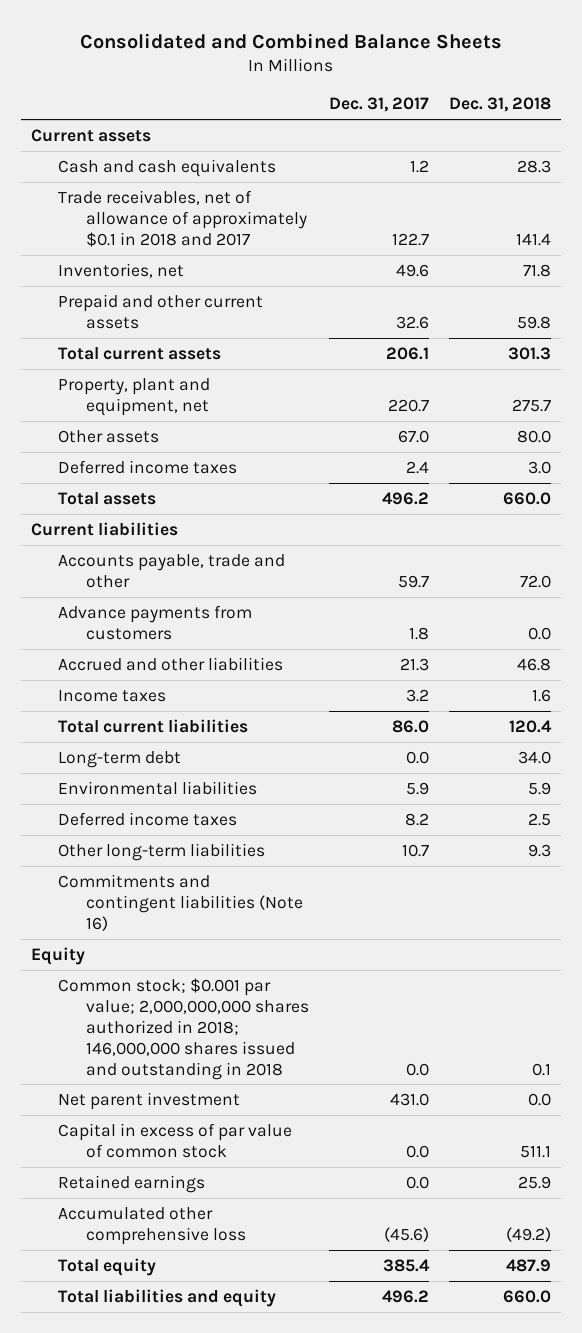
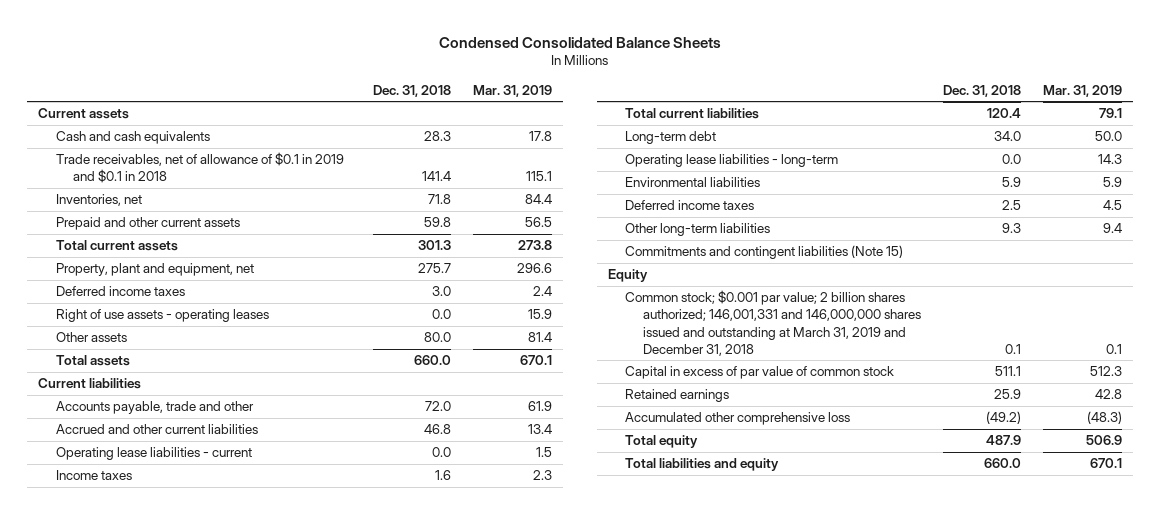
[79,32,502,49] Consolidated and Combined Balance Sheets -> [438,36,721,48] Condensed Consolidated Balance Sheets
[328,97,429,113] Dec. 31, 2017 -> none
none -> [473,84,553,97] Mar. 31, 2019
[58,189,307,247] Trade receivables, net of allowance of approximately $0.1 in 2018 and 2017 -> [55,152,344,184] Trade receivables, net of allowance of $0.1 in 2019 and $0.1 in 2018
none -> [55,309,269,323] Right of use assets - operating leases
[58,429,160,443] Other assets -> [55,332,127,343] Other assets
[58,604,253,640] Advance payments from customers -> none
[58,656,284,671] Accrued and other liabilities -> [55,424,258,435] Accrued and other current liabilities
none -> [55,447,252,461] Operating lease liabilities - current
none -> [625,154,839,168] Operating lease liabilities - long-term
[58,873,303,931] Commitments and contingent liabilities (Note 16) -> [625,245,904,260] Commitments and contingent liabilities (Note 15)
[58,1091,241,1110] Net parent investment -> none
[58,977,309,1080] Common stock; $0.001 par value; 2,000,000,000 shares authorized in 2018; 146,000,000 shares issued and outstanding in 2018 -> [625,290,921,356] Common stock; $0.001 par value; 2 billion shares authorized; 146,001,331 and 146,000,000 shares issued and outstanding at March 31, 2019 and December 31, 2018

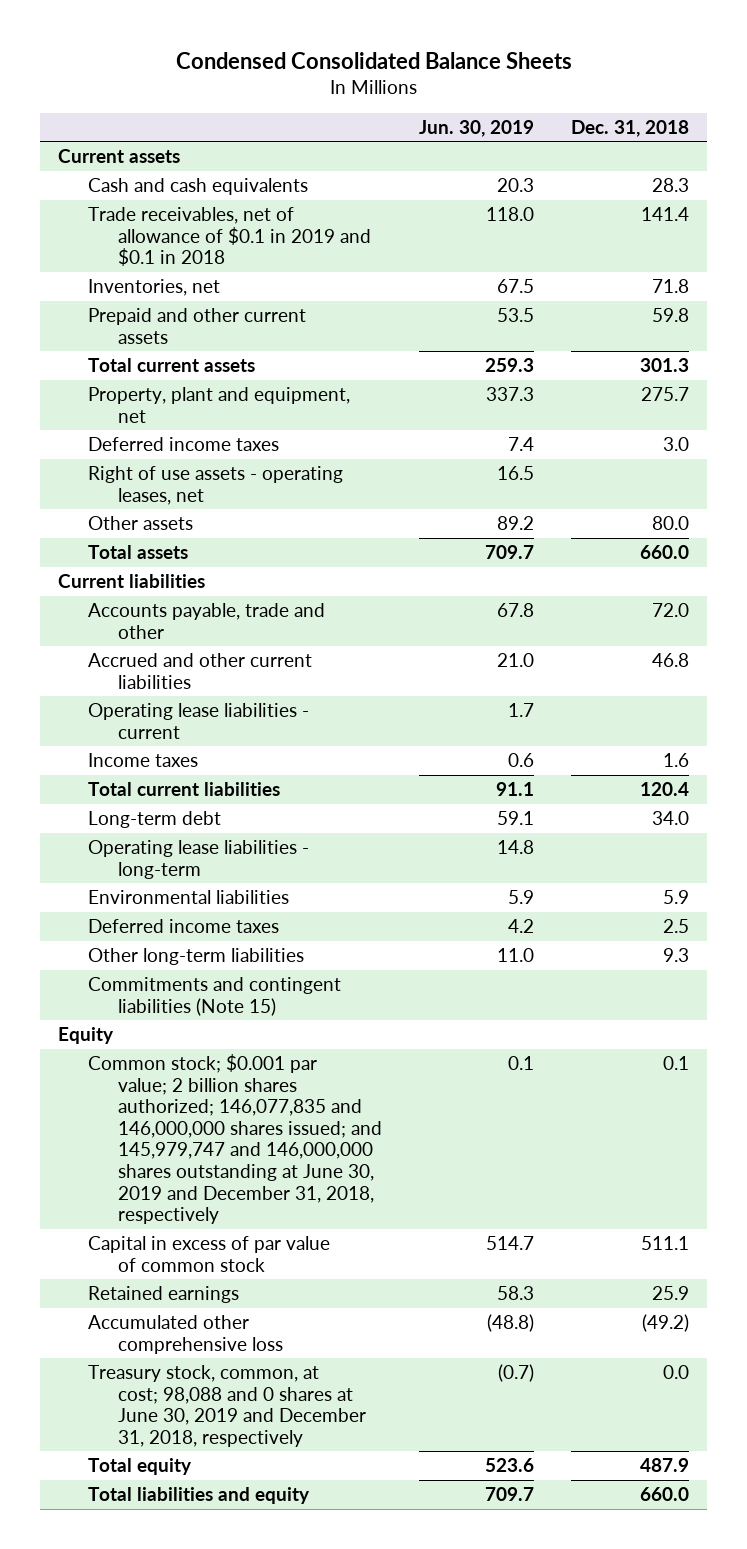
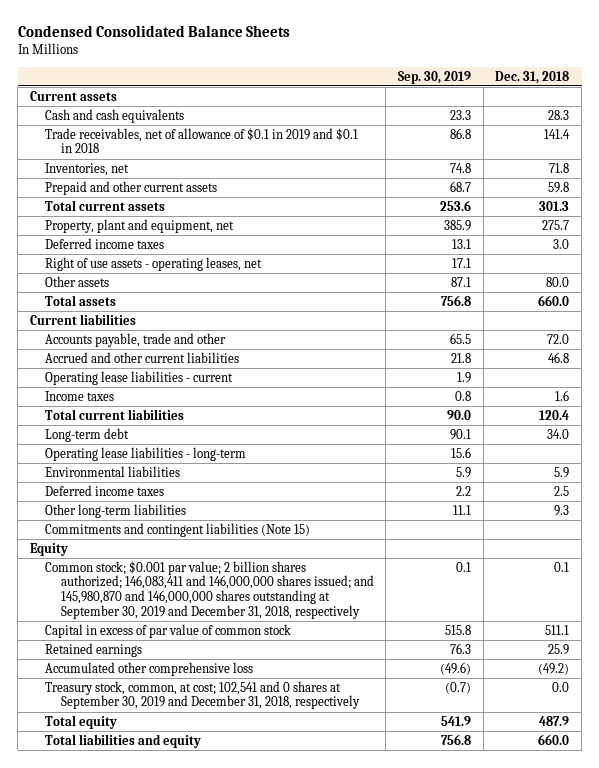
[418,119,534,137] Jun. 30, 2019 -> none
none -> [398,70,472,84] Sep. 30, 2019
[88,1054,382,1225] Common stock; $0.001 par value; 2 billion shares authorized; 146,077,835 and 146,000,000 shares issued; and 145,979,747 and 146,000,000 shares outstanding at June 30, 2019 and December 31, 2018, respectively -> [45,560,374,619] Common stock; $0.001 par value; 2 billion shares authorized; 146,083,411 and 146,000,000 shares issued; and 145,980,870 and 146,000,000 shares outstanding at September 30, 2019 and December 31, 2018, respectively
[88,1365,366,1447] Treasury stock, common, at cost; 98,088 and 0 shares at June 30, 2019 and December 31, 2018, respectively -> [45,680,360,710] Treasury stock, common, at cost; 102,541 and 0 shares at September 30, 2019 and December 31, 2018, respectively

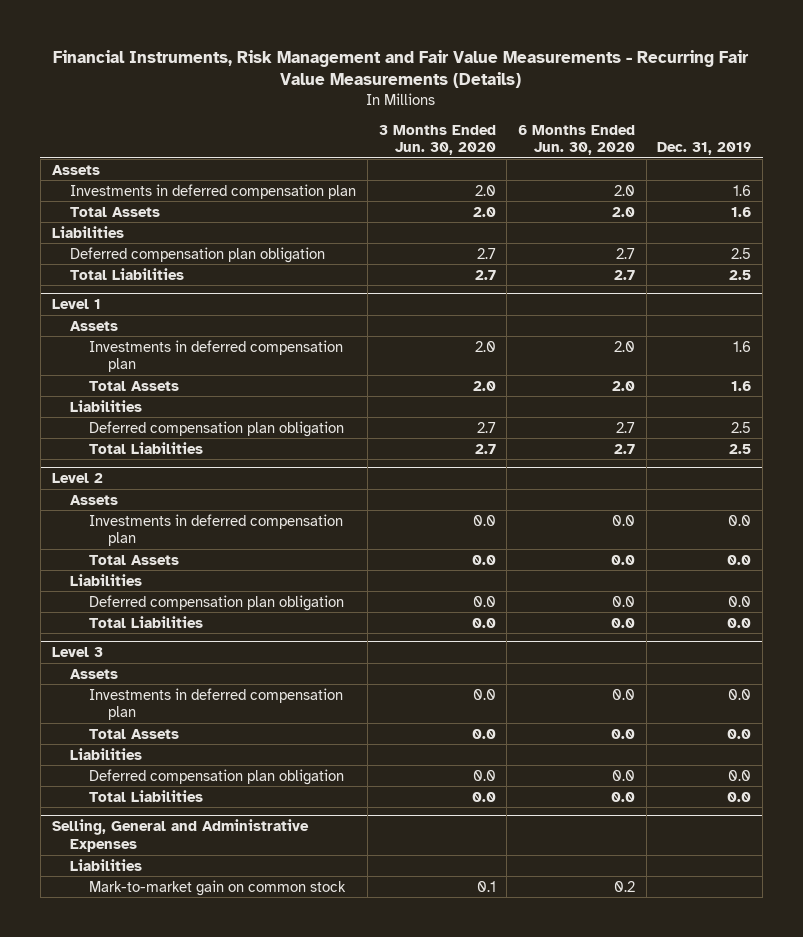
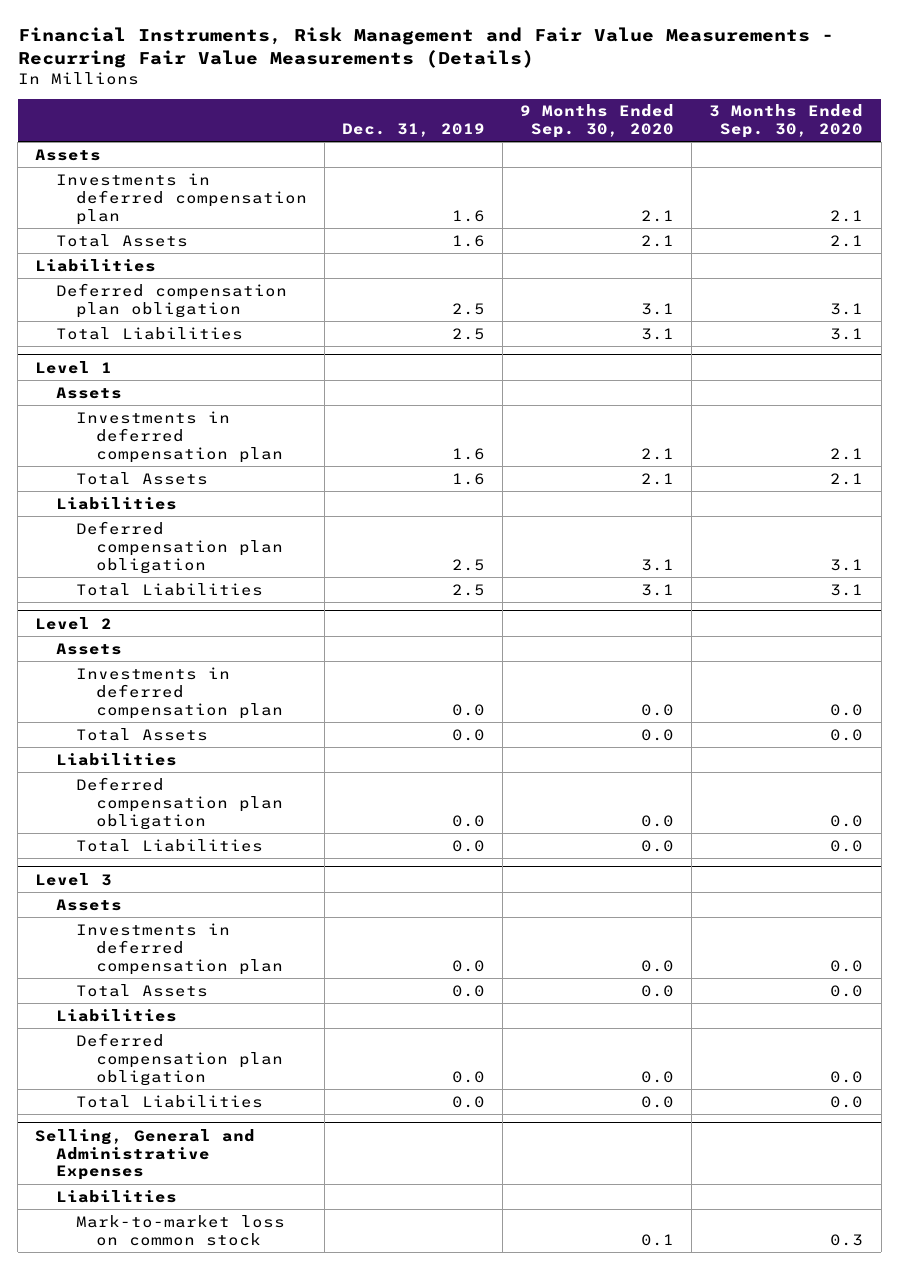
[378,124,496,156] 3 Months Ended Jun. 30, 2020 -> none
[517,124,635,156] 6 Months Ended Jun. 30, 2020 -> none
none -> [520,104,675,139] 9 Months Ended Sep. 30, 2020
none -> [709,104,864,139] 3 Months Ended Sep. 30, 2020
[88,879,346,896] Mark-to-market gain on common stock -> [75,1214,285,1246] Mark-to-market loss on common stock

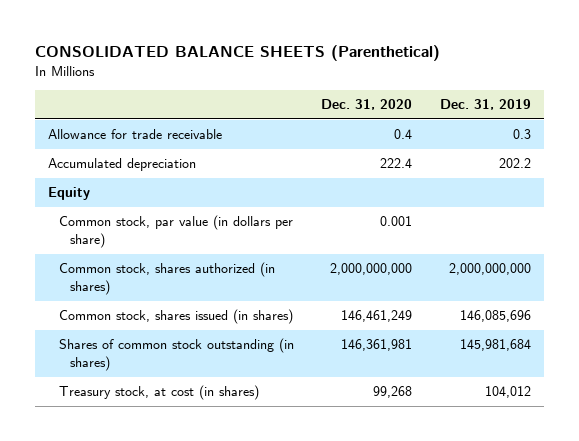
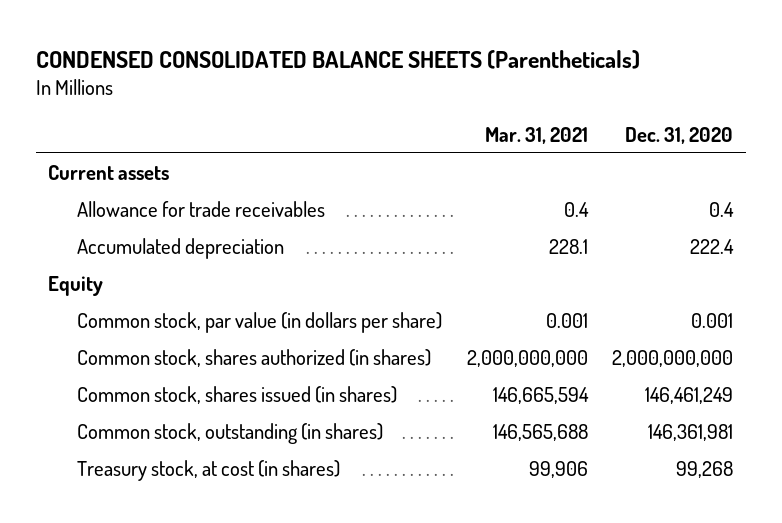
[34,44,440,61] CONSOLIDATED BALANCE SHEETS (Parenthetical) -> [35,49,640,69] CONDENSED CONSOLIDATED BALANCE SHEETS (Parentheticals)
[439,99,531,111] Dec. 31, 2019 -> none
none -> [484,126,588,144] Mar. 31, 2021
none -> [48,165,170,181] Current assets
[48,129,223,140] Allowance for trade receivable -> [76,201,325,218] Allowance for trade receivables
[59,338,295,372] Shares of common stock outstanding (in shares) -> [76,423,383,445] Common stock, outstanding (in shares)

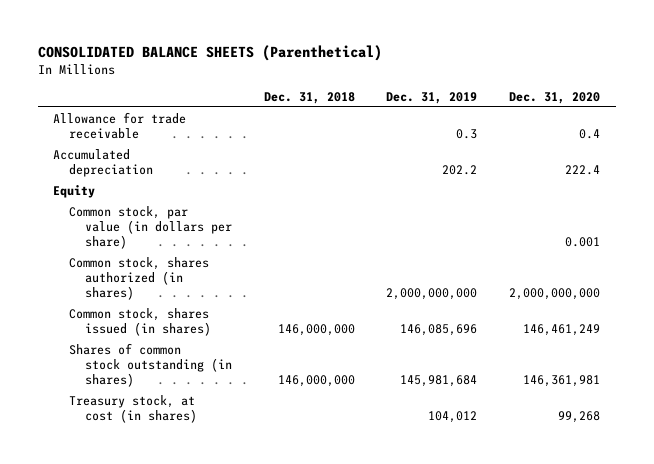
[35,49,640,69] CONDENSED CONSOLIDATED BALANCE SHEETS (Parentheticals) -> [37,44,382,61] CONSOLIDATED BALANCE SHEETS (Parenthetical)
[484,126,588,144] Mar. 31, 2021 -> none
none -> [263,91,355,104] Dec. 31, 2018
none -> [386,91,478,104] Dec. 31, 2019
[48,165,170,181] Current assets -> none
[76,201,325,218] Allowance for trade receivables -> [53,111,187,139] Allowance for trade receivable
[76,423,383,445] Common stock, outstanding (in shares) -> [69,342,232,387] Shares of common stock outstanding (in shares)

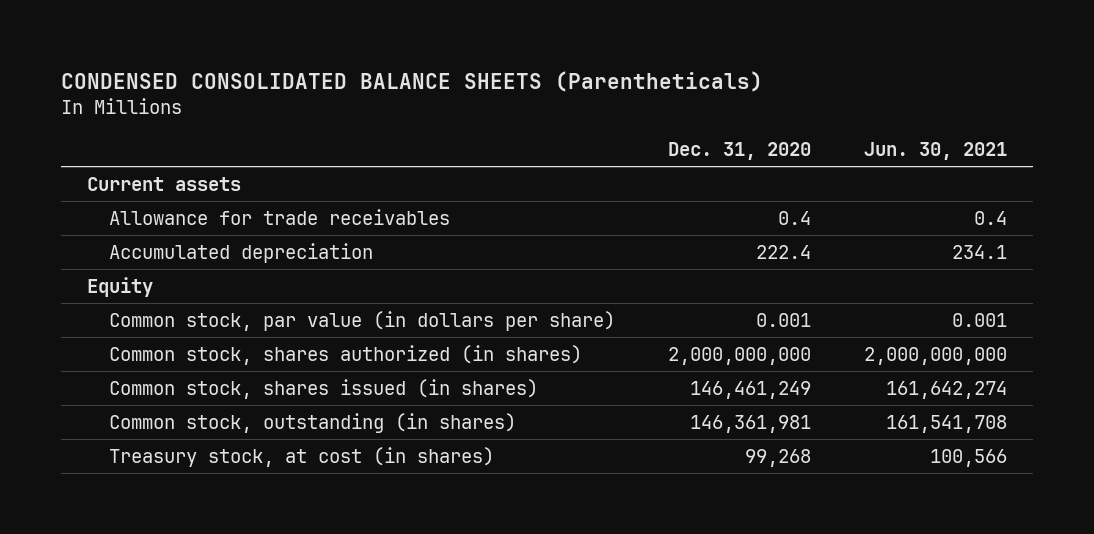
[37,44,382,61] CONSOLIDATED BALANCE SHEETS (Parenthetical) -> [60,71,763,93] CONDENSED CONSOLIDATED BALANCE SHEETS (Parentheticals)
[263,91,355,104] Dec. 31, 2018 -> none
[386,91,478,104] Dec. 31, 2019 -> none
none -> [863,141,1007,160] Jun. 30, 2021
none -> [87,176,242,191] Current assets
[53,111,187,139] Allowance for trade receivable -> [109,208,451,225] Allowance for trade receivables
[69,342,232,387] Shares of common stock outstanding (in shares) -> [109,412,517,433] Common stock, outstanding (in shares)

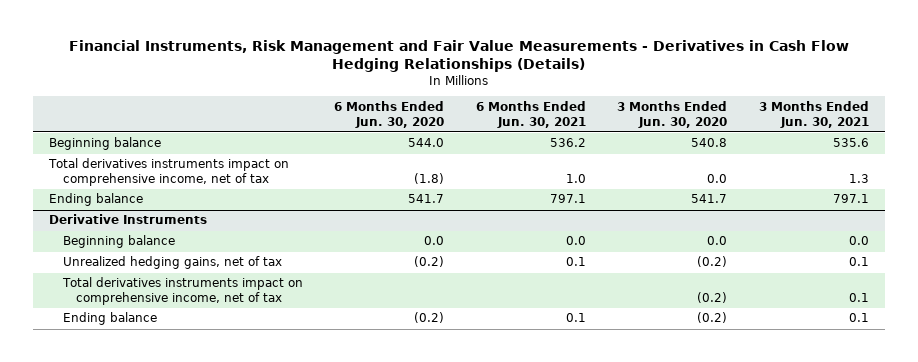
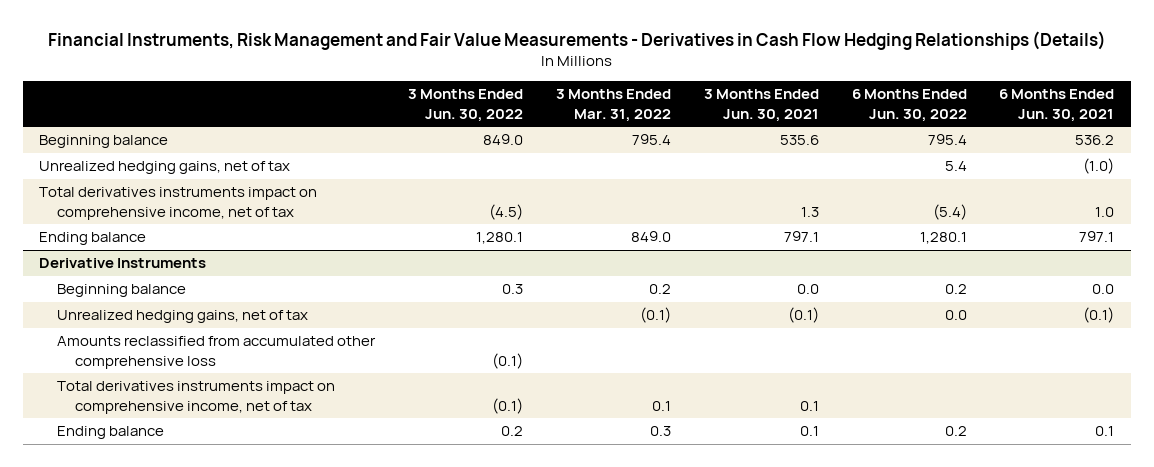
[334,100,445,128] 6 Months Ended Jun. 30, 2020 -> none
[617,100,728,128] 3 Months Ended Jun. 30, 2020 -> none
none -> [408,89,524,122] 3 Months Ended Jun. 30, 2022
none -> [555,89,671,122] 3 Months Ended Mar. 31, 2022
none -> [851,89,967,122] 6 Months Ended Jun. 30, 2022
none -> [39,161,291,175] Unrealized hedging gains, net of tax
[565,257,586,267] 0.1 -> [1083,307,1115,324] (0.1)
[848,257,869,267] 0.1 -> [787,307,819,324] (0.1)
none -> [57,336,377,369] Amounts reclassified from accumulated other comprehensive loss

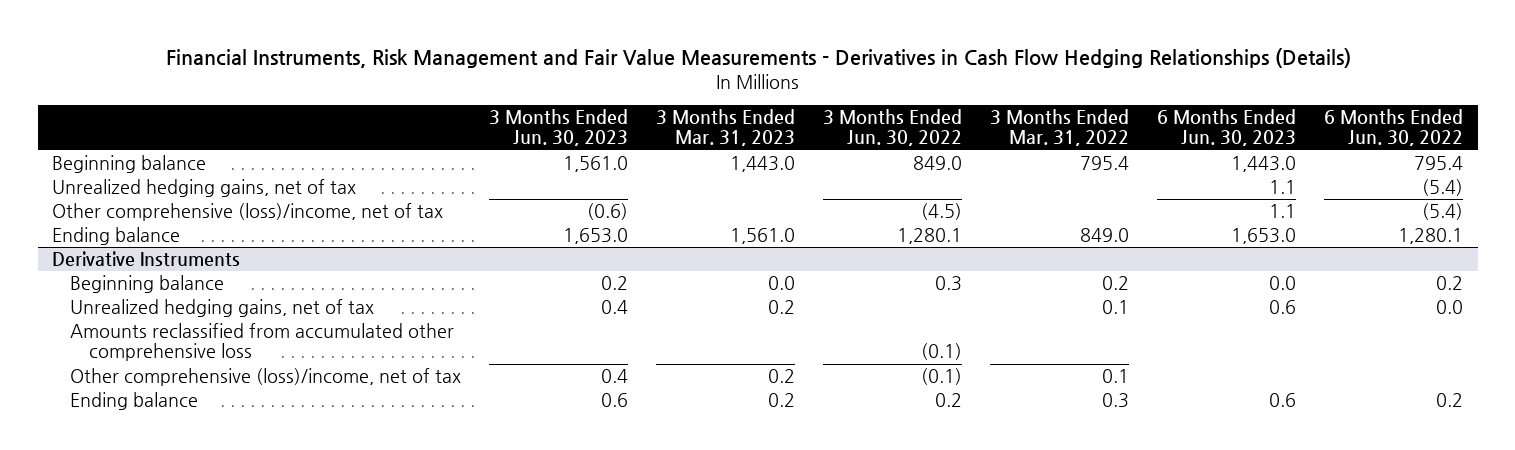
[703,89,819,122] 3 Months Ended Jun. 30, 2021 -> none
[999,89,1115,122] 6 Months Ended Jun. 30, 2021 -> none
none -> [489,109,629,147] 3 Months Ended Jun. 30, 2023
none -> [656,109,796,147] 3 Months Ended Mar. 31, 2023
none -> [1157,109,1297,147] 6 Months Ended Jun. 30, 2023
[944,161,967,172] 5.4 -> [1422,179,1464,197] (5.4)
[39,187,318,220] Total derivatives instruments impact on comprehensive income, net of tax -> [51,203,443,222] Other comprehensive (loss)/income, net of tax
[639,307,671,324] (0.1) -> [1102,300,1130,315] 0.1
[57,381,336,414] Total derivatives instruments impact on comprehensive income, net of tax -> [70,368,462,387] Other comprehensive (loss)/income, net of tax

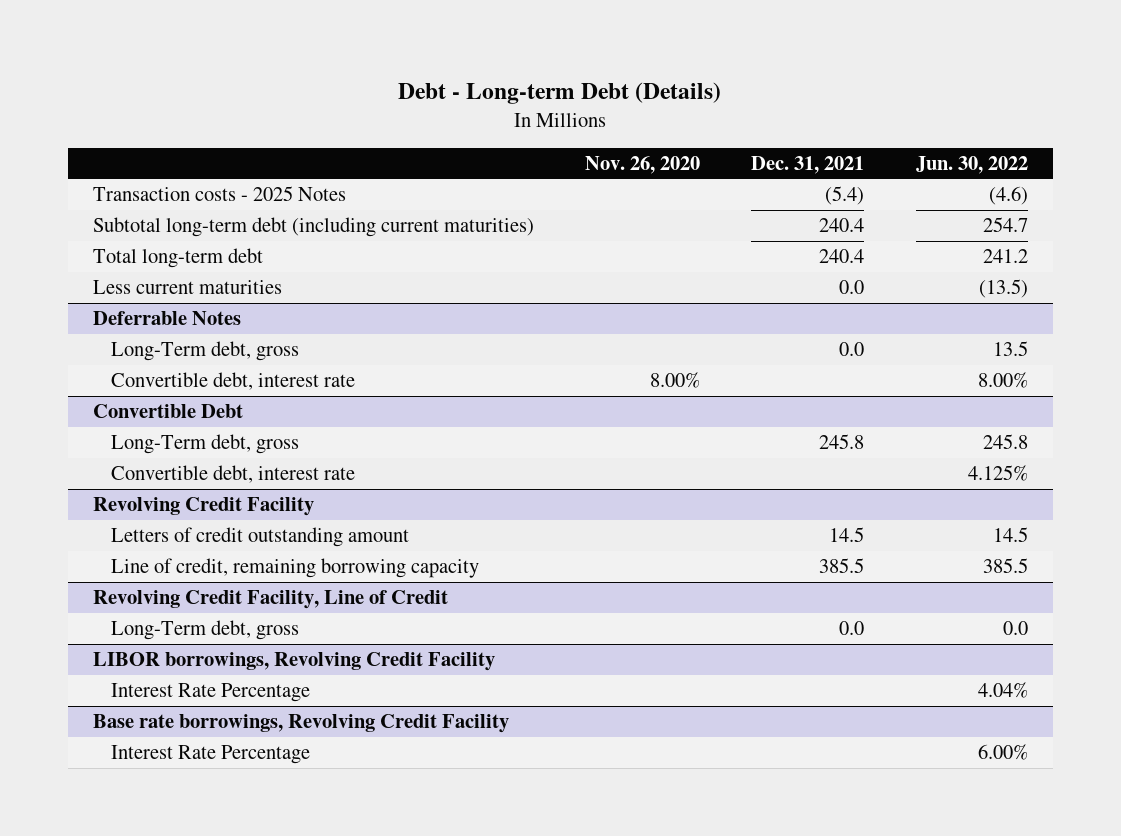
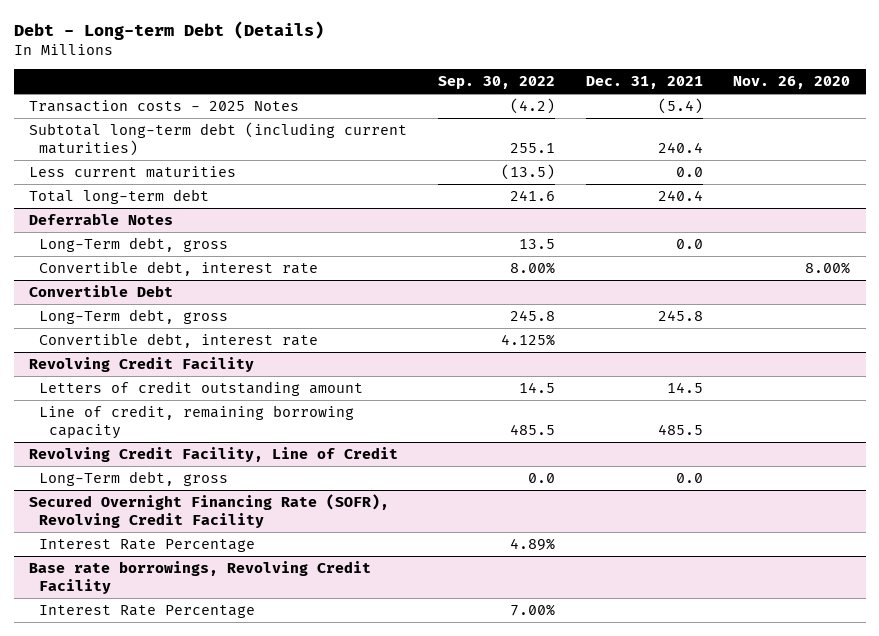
[915,155,1028,174] Jun. 30, 2022 -> none
none -> [437,76,555,90] Sep. 30, 2022
[93,248,264,269] Total long-term debt -> [29,188,210,204] Total long-term debt
[819,558,865,574] 385.5 -> [657,423,703,435] 485.5
[93,652,496,672] LIBOR borrowings, Revolving Credit Facility -> none
none -> [29,493,390,528] Secured Overnight Financing Rate (SOFR), Revolving Credit Facility

